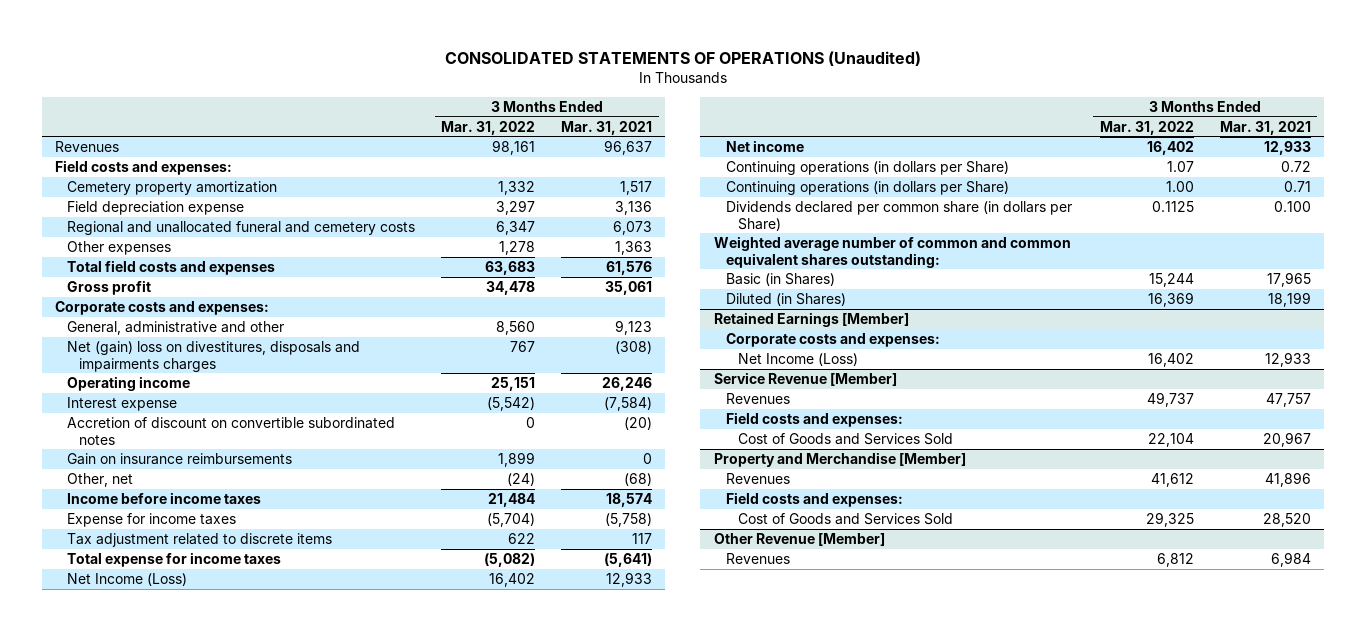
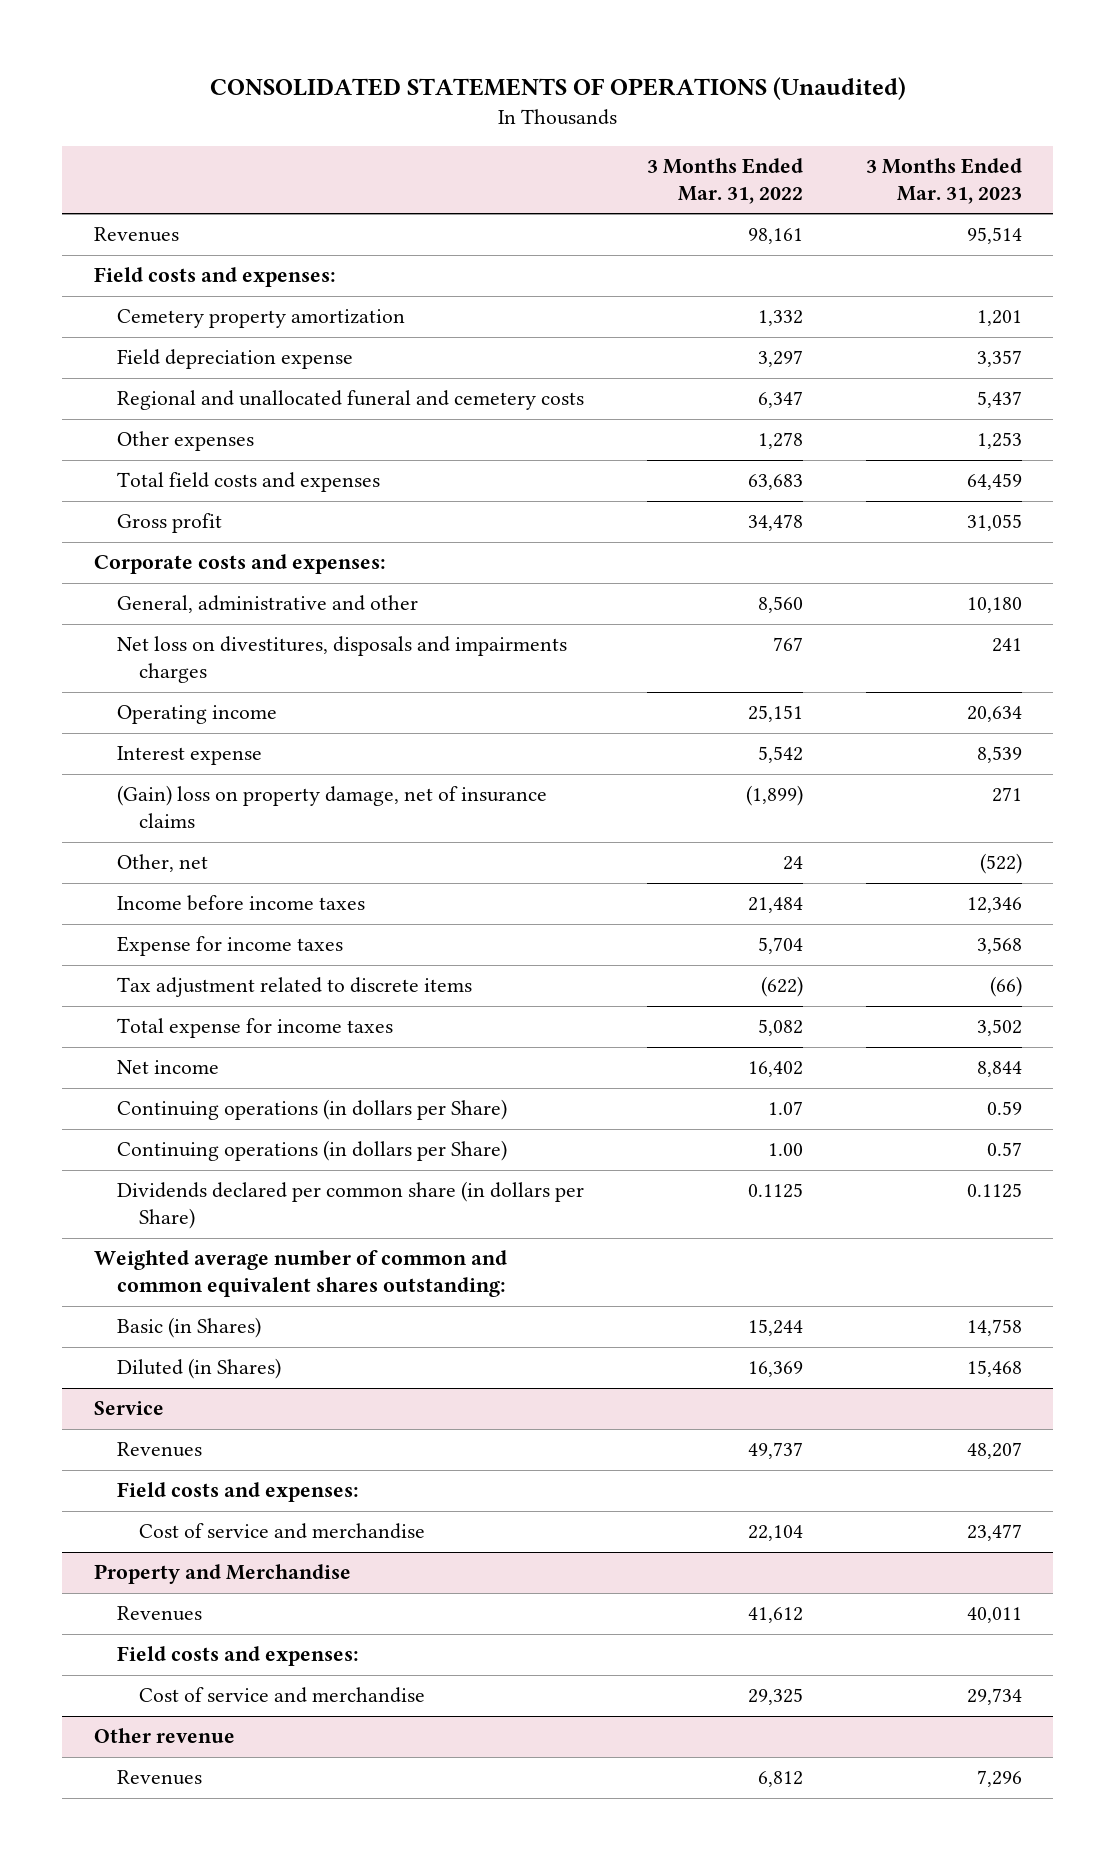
[561,120,653,135] Mar. 31, 2021 -> none
none -> [865,158,1022,204] 3 Months Ended Mar. 31, 2023
[67,341,361,372] Net (gain) loss on divestitures, disposals and impairments charges -> [116,636,567,684] Net loss on divestitures, disposals and impairments charges
[67,417,396,445] Accretion of discount on convertible subordinated notes -> none
[487,397,536,412] (5,542) -> [757,746,803,764] 5,542
[67,453,293,466] Gain on insurance reimbursements -> [116,785,547,829] (Gain) loss on property damage, net of insurance claims
[498,452,536,468] 1,899 -> [745,785,803,807] (1,899)
[507,473,536,487] (24) -> [782,856,803,871] 24
[67,573,188,587] Net Income (Loss) -> none
[487,513,536,528] (5,704) -> [757,937,803,955] 5,704
[508,533,536,545] 622 -> [760,976,803,998] (622)
[484,553,536,568] (5,082) -> [757,1019,803,1037] 5,082
[713,312,909,328] Retained Earnings [Member] -> none
[725,333,940,348] Corporate costs and expenses: -> none
[737,353,858,367] Net Income (Loss) -> none
[713,372,897,387] Service Revenue [Member] -> [93,1401,164,1416] Service
[737,433,953,446] Cost of Goods and Services Sold -> [139,1523,426,1540] Cost of service and merchandise
[713,452,966,468] Property and Merchandise [Member] -> [93,1564,351,1585] Property and Merchandise
[737,513,953,526] Cost of Goods and Services Sold -> [139,1687,426,1704] Cost of service and merchandise
[713,533,885,547] Other Revenue [Member] -> [93,1728,235,1744] Other revenue

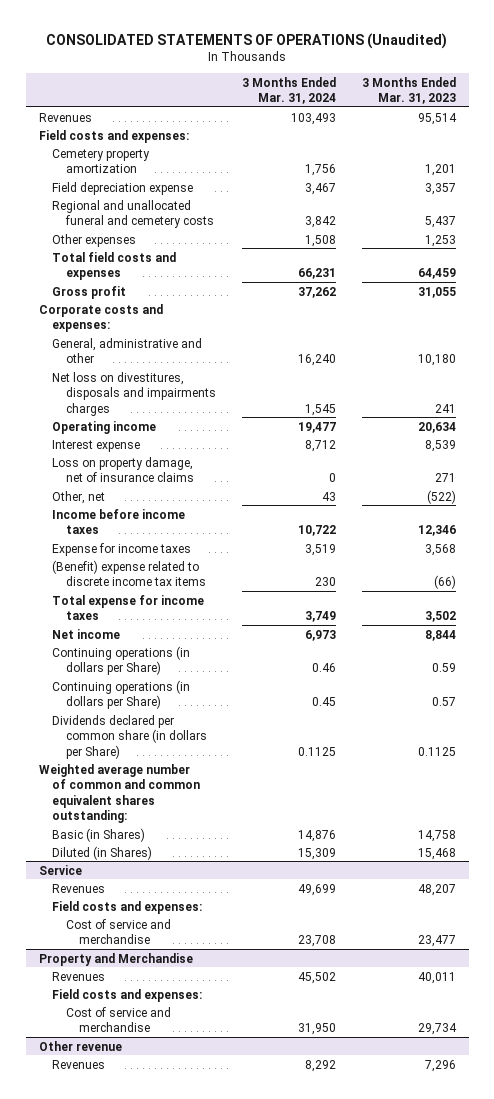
[646,158,803,204] 3 Months Ended Mar. 31, 2022 -> none
none -> [241,76,336,105] 3 Months Ended Mar. 31, 2024
[116,785,547,829] (Gain) loss on property damage, net of insurance claims -> [52,456,194,483] Loss on property damage, net of insurance claims
[116,977,472,998] Tax adjustment related to discrete items -> [52,559,206,587] (Benefit) expense related to discrete income tax items

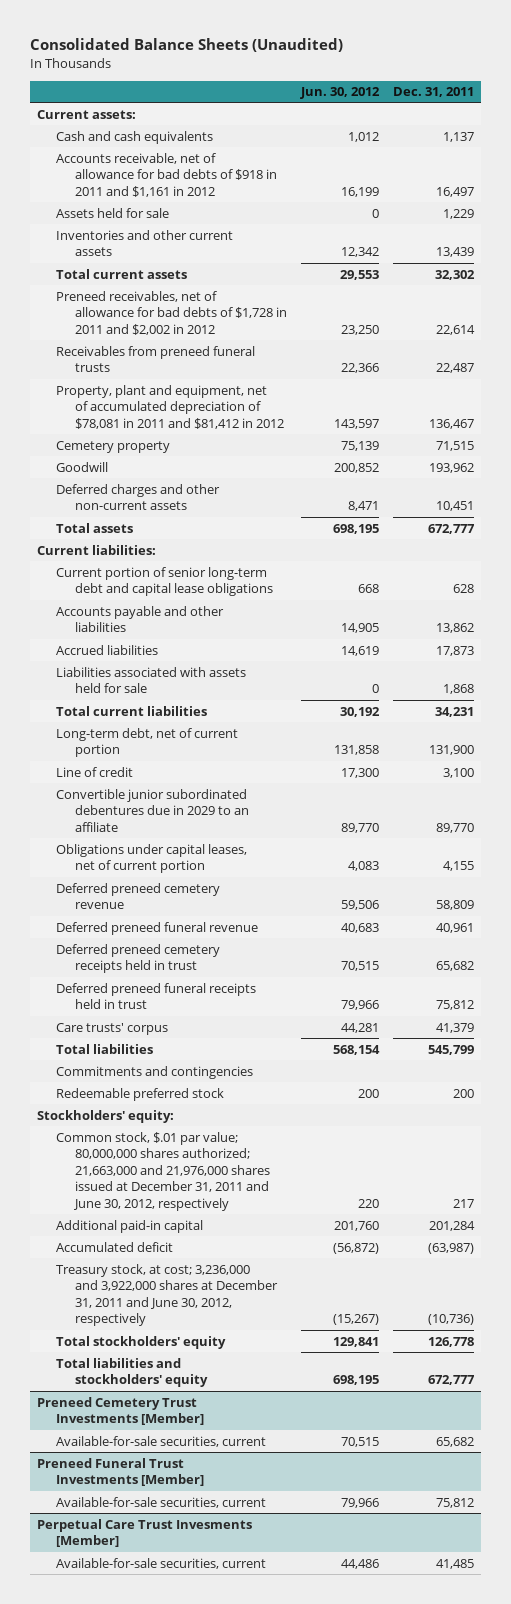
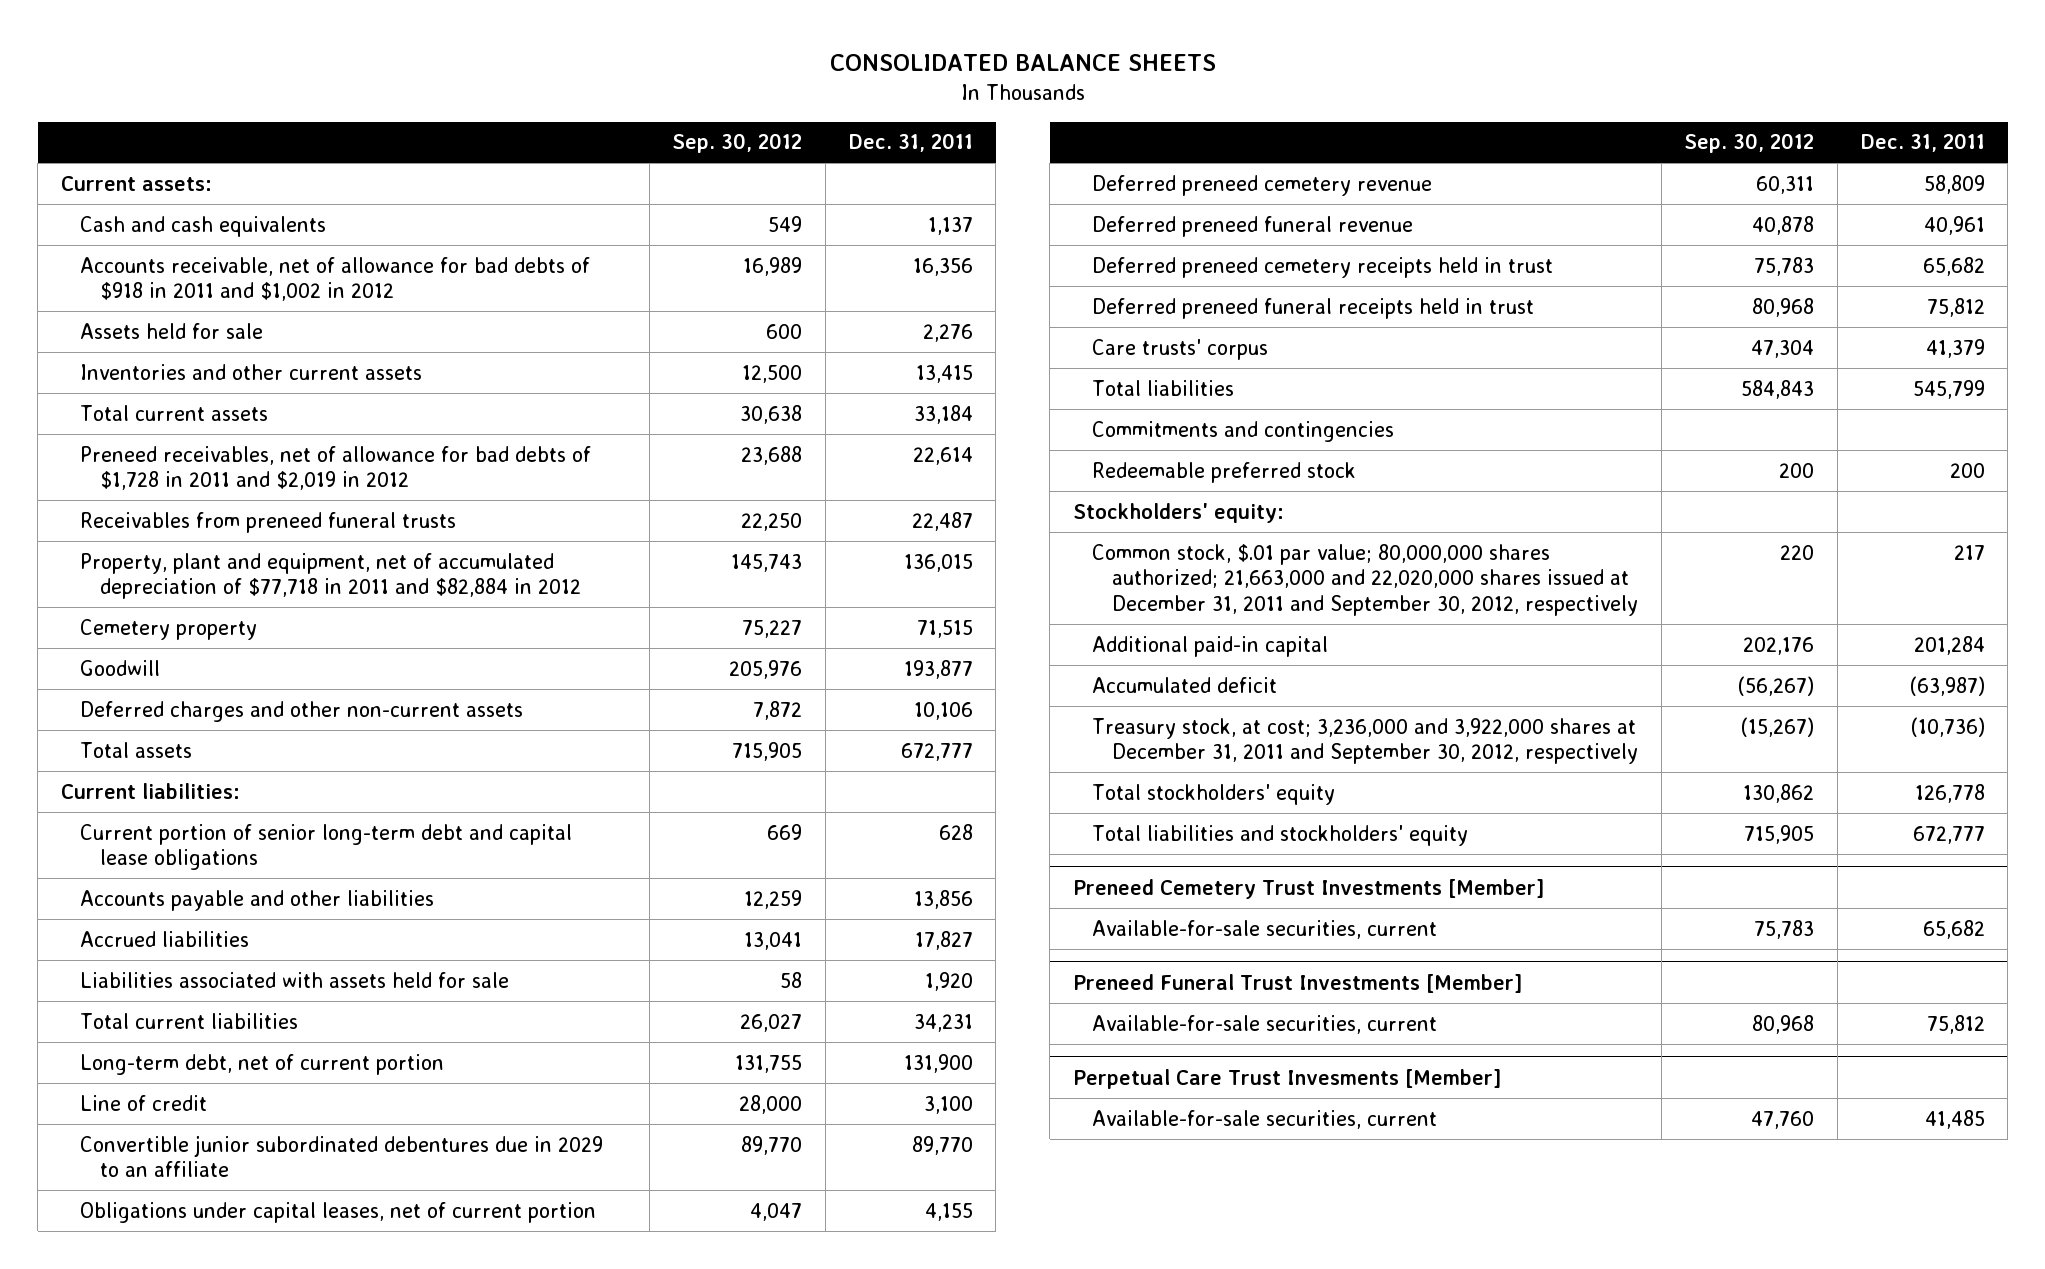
[30,38,344,53] Consolidated Balance Sheets (Unaudited) -> [829,53,1216,71] CONSOLIDATED BALANCE SHEETS
[299,87,380,100] Jun. 30, 2012 -> none
none -> [672,133,803,154] Sep. 30, 2012
[56,152,277,197] Accounts receivable, net of allowance for bad debts of $918 in 2011 and $1,161 in 2012 -> [80,256,591,302] Accounts receivable, net of allowance for bad debts of $918 in 2011 and $1,002 in 2012
[436,186,475,197] 16,497 -> [912,257,973,276] 16,356
[443,208,475,219] 1,229 -> [922,323,973,342] 2,276
[436,247,475,258] 13,439 -> [915,364,973,383] 13,415
[435,269,476,280] 32,302 -> [913,404,973,424] 33,184
[56,290,287,335] Preneed receivables, net of allowance for bad debts of $1,728 in 2011 and $2,002 in 2012 -> [80,445,592,491] Preneed receivables, net of allowance for bad debts of $1,728 in 2011 and $2,019 in 2012
[56,384,284,429] Property, plant and equipment, net of accumulated depreciation of $78,081 in 2011 and $81,412 in 2012 -> [80,552,582,600] Property, plant and equipment, net of accumulated depreciation of $77,718 in 2011 and $82,884 in 2012
[429,418,475,429] 136,467 -> [903,553,973,572] 136,015
[429,462,475,473] 193,962 -> [903,659,973,679] 193,877
[436,501,475,512] 10,451 -> [913,701,973,720] 10,106
[436,623,475,634] 13,862 -> [913,889,973,909] 13,856
[436,645,475,656] 17,873 -> [914,930,973,950] 17,827
[443,684,475,695] 1,868 -> [924,971,973,991] 1,920
[56,1131,270,1211] Common stock, $.01 par value; 80,000,000 shares authorized; 21,663,000 and 21,976,000 shares issued at December 31, 2011 and June 30, 2012, respectively -> [1092,543,1639,617] Common stock, $.01 par value; 80,000,000 shares authorized; 21,663,000 and 22,020,000 shares issued at December 31, 2011 and September 30, 2012, respectively
[56,1263,278,1327] Treasury stock, at cost; 3,236,000 and 3,922,000 shares at December 31, 2011 and June 30, 2012, respectively -> [1092,717,1639,765] Treasury stock, at cost; 3,236,000 and 3,922,000 shares at December 31, 2011 and September 30, 2012, respectively

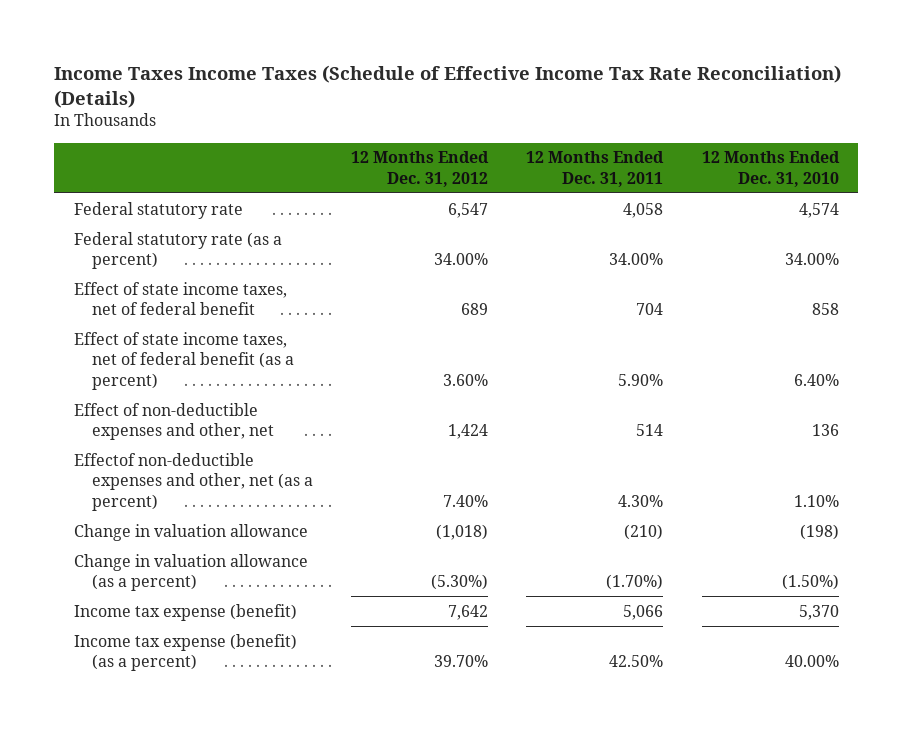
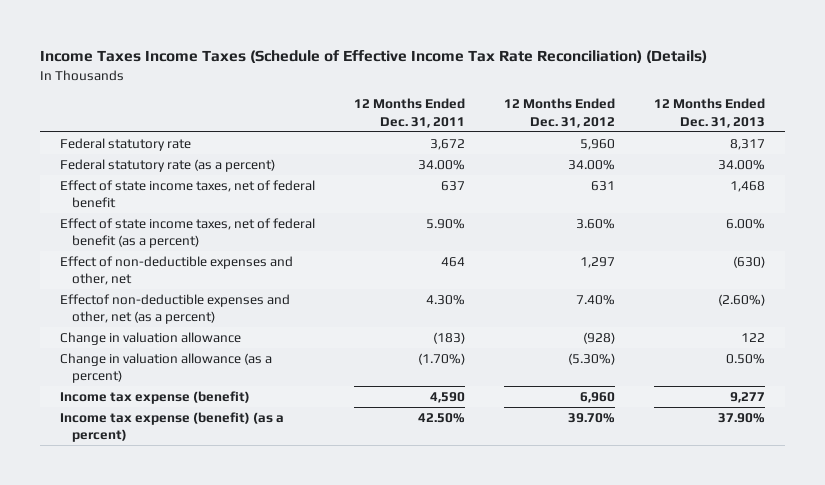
[701,151,840,187] 12 Months Ended Dec. 31, 2010 -> none
none -> [654,98,766,128] 12 Months Ended Dec. 31, 2013
[447,202,488,218] 6,547 -> [579,138,615,150] 5,960
[623,202,664,218] 4,058 -> [429,138,465,150] 3,672
[460,303,488,316] 689 -> [590,180,615,191] 631
[636,303,664,316] 704 -> [440,180,465,191] 637
[447,424,488,440] 1,424 -> [579,256,615,268] 1,297
[636,424,664,437] 514 -> [440,256,465,267] 464
[435,523,488,540] (1,018) -> [582,331,615,344] (928)
[624,523,664,540] (210) -> [432,331,465,344] (183)
[447,604,488,620] 7,642 -> [579,391,615,403] 6,960
[623,604,664,620] 5,066 -> [429,391,465,403] 4,590

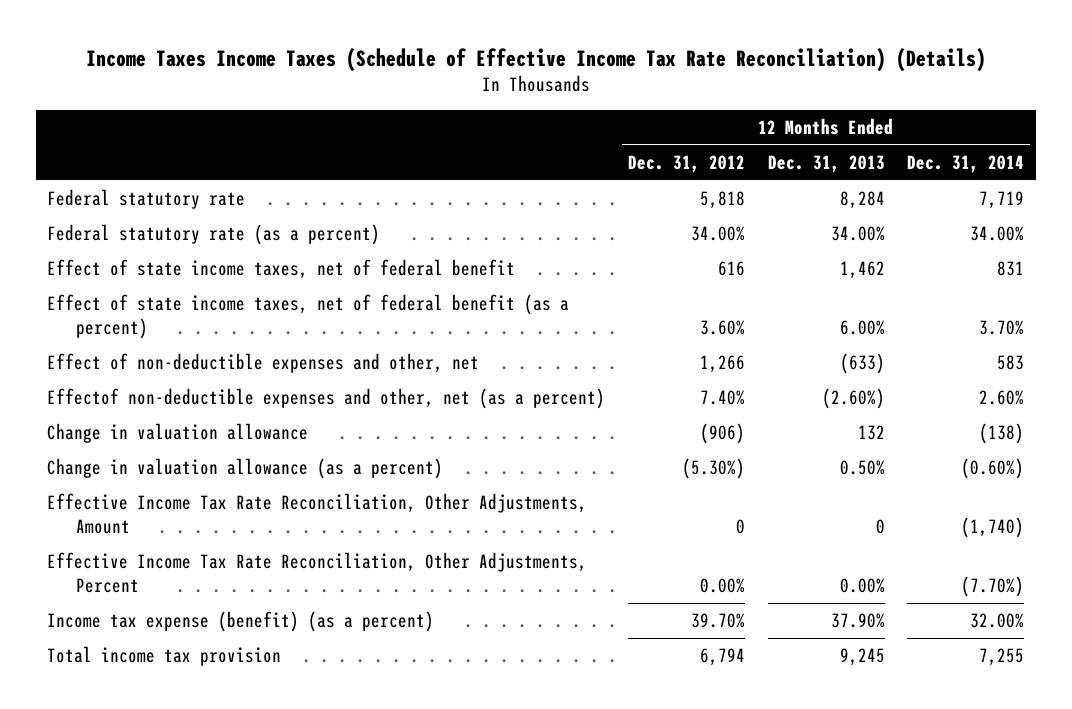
[353,98,465,128] 12 Months Ended Dec. 31, 2011 -> none
none -> [907,155,1025,174] Dec. 31, 2014
[579,138,615,150] 5,960 -> [700,191,746,210] 5,818
[730,138,766,150] 8,317 -> [839,191,885,210] 8,284
[590,180,615,191] 631 -> [718,261,746,277] 616
[730,180,766,192] 1,468 -> [839,261,885,280] 1,462
[579,256,615,268] 1,297 -> [700,355,746,374] 1,266
[733,255,766,268] (630) -> [839,353,885,375] (633)
[582,331,615,344] (928) -> [700,423,746,445] (906)
[741,332,766,342] 122 -> [857,425,885,441] 132
[59,390,250,404] Income tax expense (benefit) -> none
none -> [47,493,588,535] Effective Income Tax Rate Reconciliation, Other Adjustments, Amount
none -> [47,552,588,594] Effective Income Tax Rate Reconciliation, Other Adjustments, Percent
none -> [47,646,282,667] Total income tax provision

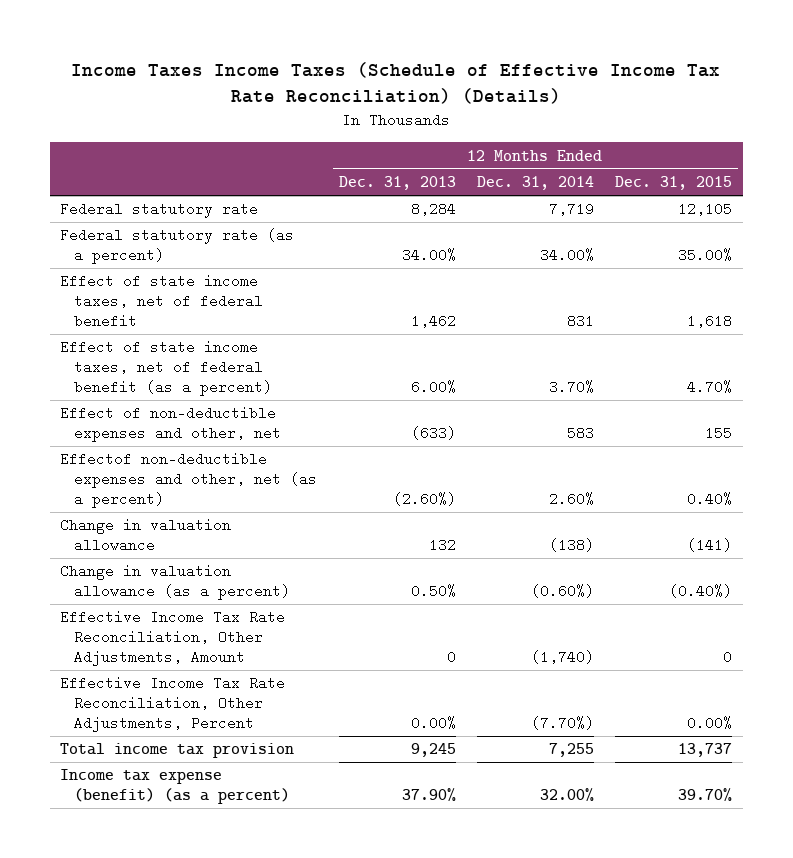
[628,155,746,174] Dec. 31, 2012 -> none
none -> [615,176,733,191] Dec. 31, 2015
[47,611,435,633] Income tax expense (benefit) (as a percent) -> [60,769,291,805] Income tax expense (benefit) (as a percent)

